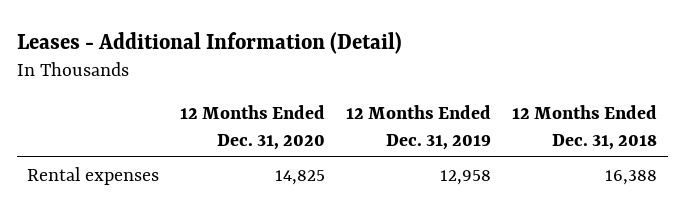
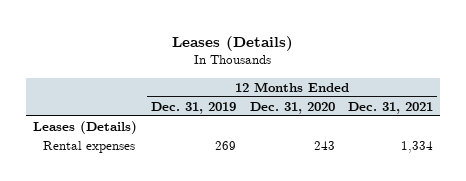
[16,31,402,54] Leases - Additional Information (Detail) -> [172,35,294,51] Leases (Details)
[512,105,658,150] 12 Months Ended Dec. 31, 2018 -> none
none -> [348,101,434,114] Dec. 31, 2021
none -> [33,121,138,135] Leases (Details)
[275,169,326,185] 14,825 -> [313,141,335,151] 243
[440,169,492,185] 12,958 -> [214,141,236,151] 269

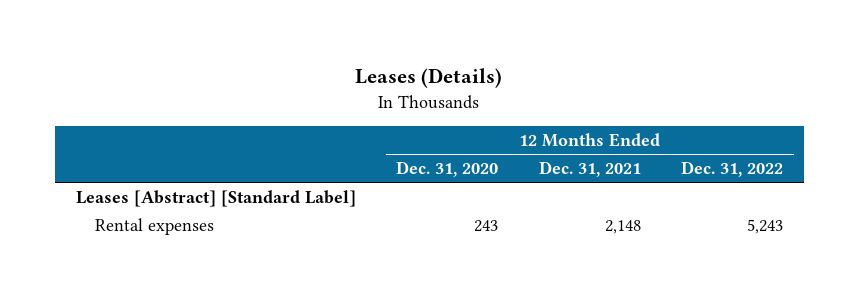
[150,101,236,114] Dec. 31, 2019 -> none
none -> [681,161,784,178] Dec. 31, 2022
[33,121,138,135] Leases (Details) -> [75,189,356,207] Leases [Abstract] [Standard Label]
[401,141,434,154] 1,334 -> [604,219,641,234] 2,148

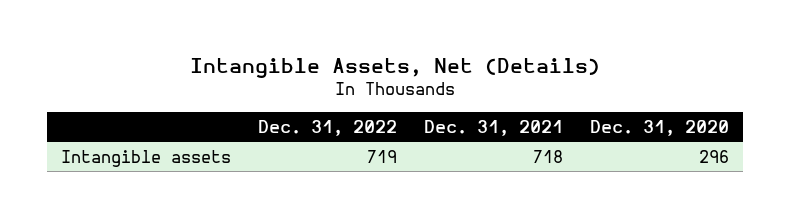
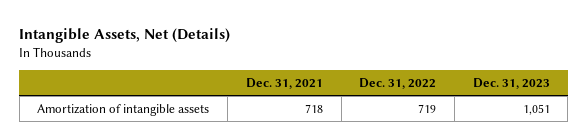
[590,119,730,136] Dec. 31, 2020 -> none
none -> [472,78,550,90] Dec. 31, 2023
[60,149,231,167] Intangible assets -> [37,103,210,116] Amortization of intangible assets

